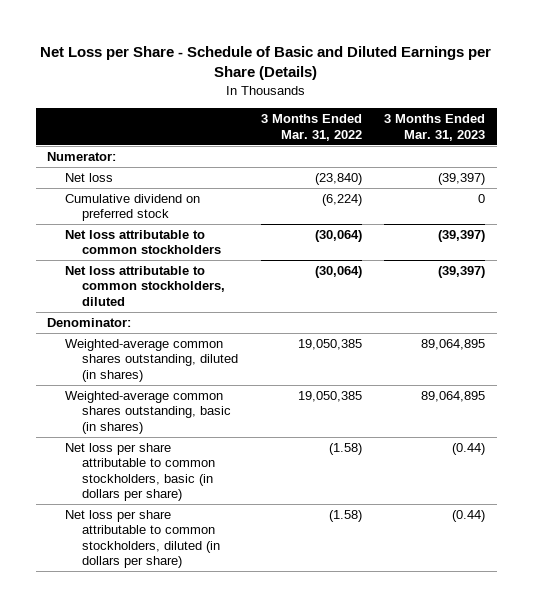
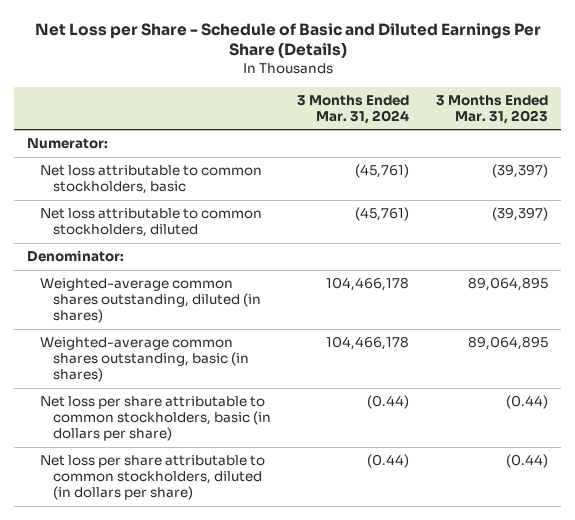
[40,45,492,81] Net Loss per Share - Schedule of Basic and Diluted Earnings per Share (Details) -> [34,22,541,59] Net Loss per Share - Schedule of Basic and Diluted Earnings Per Share (Details)
[260,114,362,141] 3 Months Ended Mar. 31, 2022 -> none
none -> [297,94,410,124] 3 Months Ended Mar. 31, 2024
[64,173,113,183] Net loss -> none
[64,194,200,222] Cumulative dividend on preferred stock -> none
[64,230,221,255] Net loss attributable to common stockholders -> [40,165,263,195] Net loss attributable to common stockholders, basic

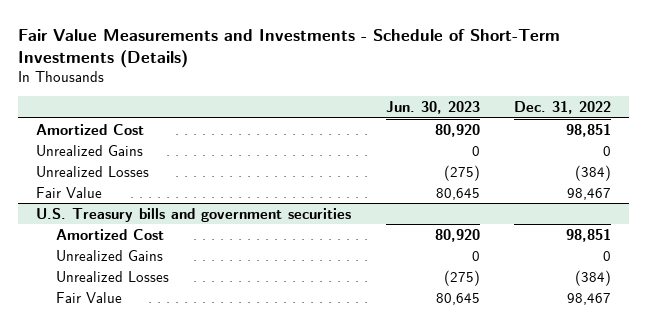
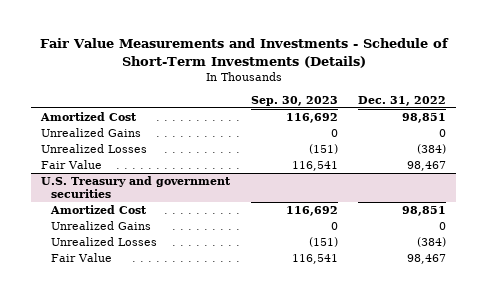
[385,101,480,115] Jun. 30, 2023 -> none
none -> [250,95,338,106] Sep. 30, 2023
[35,207,351,222] U.S. Treasury bills and government securities -> [41,176,232,198] U.S. Treasury and government securities

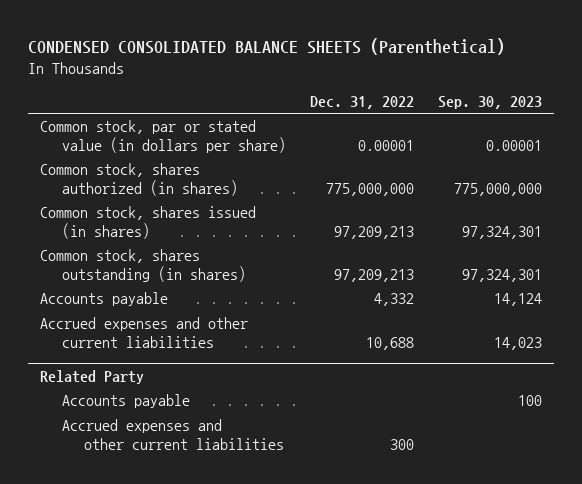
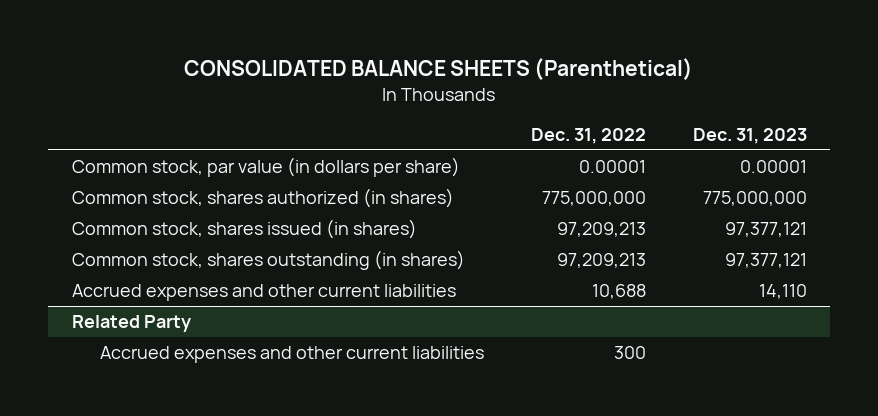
[28,38,506,56] CONDENSED CONSOLIDATED BALANCE SHEETS (Parenthetical) -> [184,58,694,81] CONSOLIDATED BALANCE SHEETS (Parenthetical)
[437,96,542,110] Sep. 30, 2023 -> none
none -> [692,127,807,144] Dec. 31, 2023
[39,120,287,153] Common stock, par or stated value (in dollars per share) -> [71,157,460,178] Common stock, par value (in dollars per share)
[39,292,168,307] Accounts payable -> none
[62,394,191,409] Accounts payable -> none

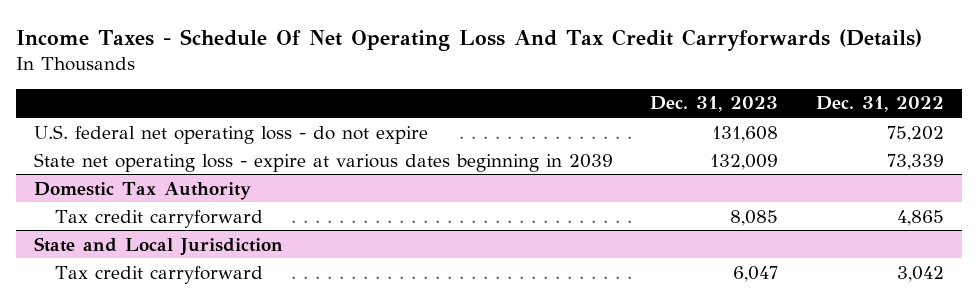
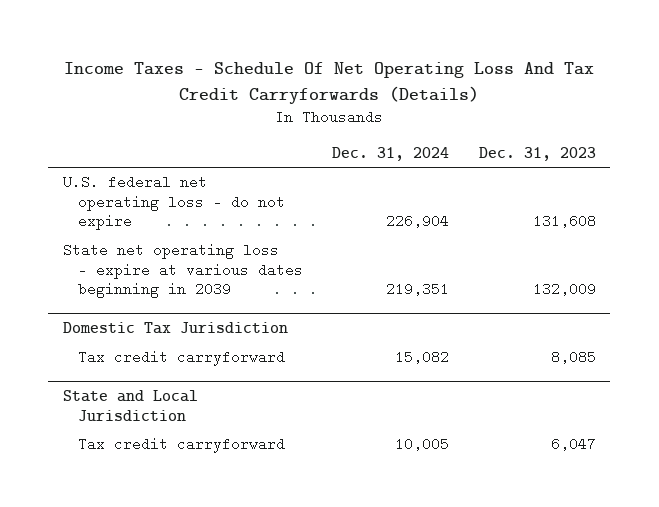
[815,96,944,113] Dec. 31, 2022 -> none
none -> [332,146,450,161] Dec. 31, 2024
[34,181,252,200] Domestic Tax Authority -> [63,322,289,335] Domestic Tax Jurisdiction

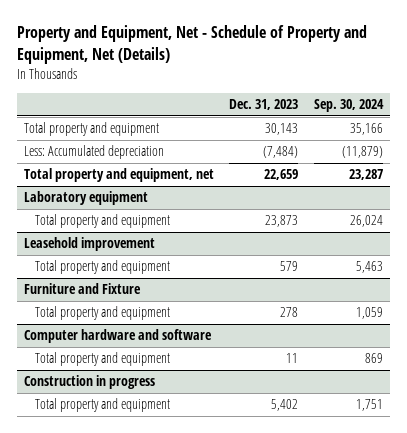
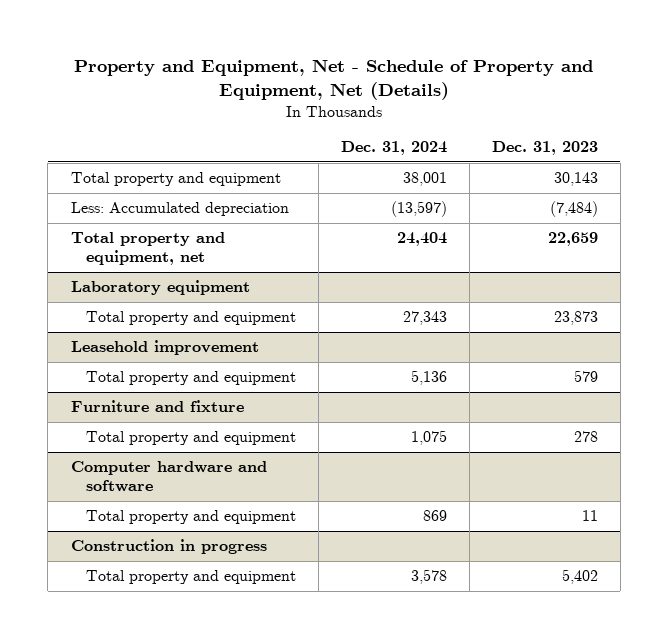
[313,99,384,113] Sep. 30, 2024 -> none
none -> [340,141,447,156] Dec. 31, 2024
[24,283,142,295] Furniture and Fixture -> [70,400,244,413] Furniture and fixture

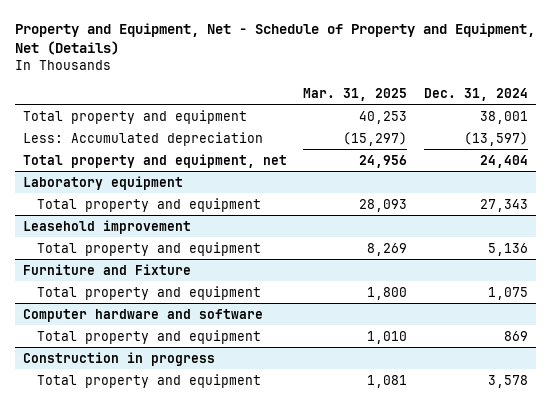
[491,141,598,156] Dec. 31, 2023 -> none
none -> [303,87,408,101] Mar. 31, 2025
[70,400,244,413] Furniture and fixture -> [22,263,191,275] Furniture and Fixture

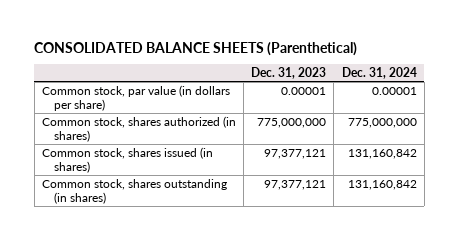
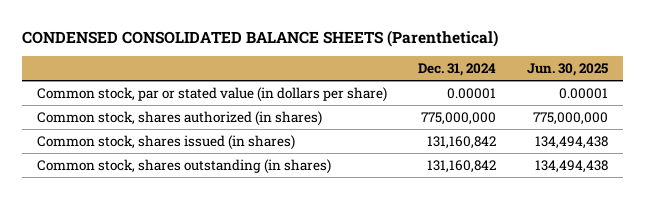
[34,41,358,56] CONSOLIDATED BALANCE SHEETS (Parenthetical) -> [22,29,499,47] CONDENSED CONSOLIDATED BALANCE SHEETS (Parenthetical)
[251,67,327,80] Dec. 31, 2023 -> none
none -> [527,63,609,77] Jun. 30, 2025
[42,84,231,112] Common stock, par value (in dollars per share) -> [37,86,388,102] Common stock, par or stated value (in dollars per share)

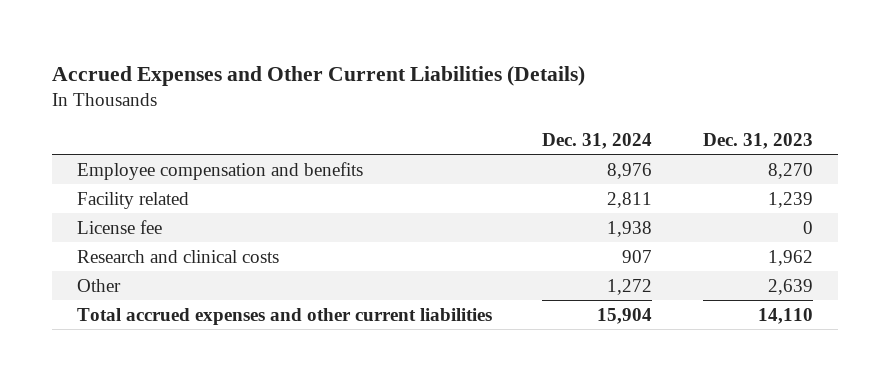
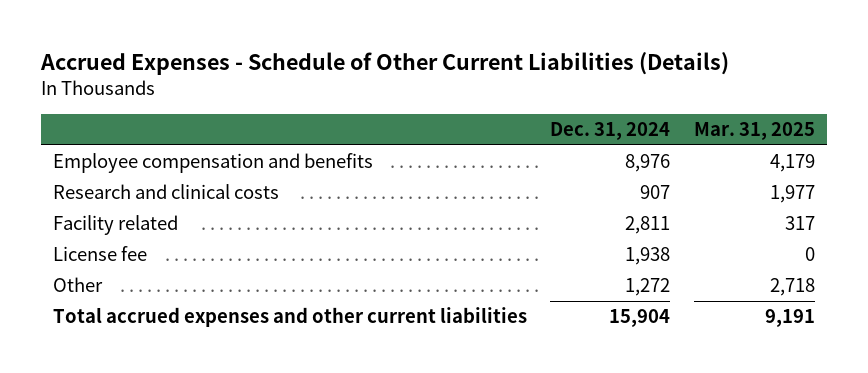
[51,65,585,86] Accrued Expenses and Other Current Liabilities (Details) -> [39,51,729,75] Accrued Expenses - Schedule of Other Current Liabilities (Details)
[702,132,813,149] Dec. 31, 2023 -> none
none -> [694,122,816,141] Mar. 31, 2025
[76,249,279,263] Research and clinical costs -> [52,184,279,200] Research and clinical costs

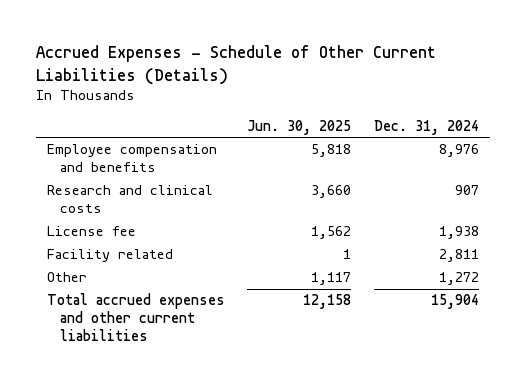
[694,122,816,141] Mar. 31, 2025 -> none
none -> [247,119,352,135] Jun. 30, 2025
[52,215,178,236] Facility related -> [47,249,174,263] Facility related

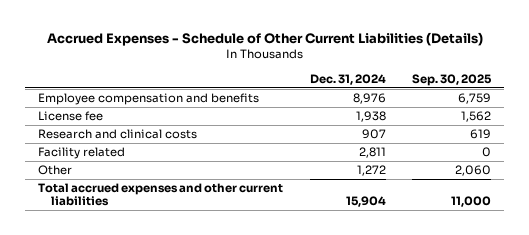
[247,119,352,135] Jun. 30, 2025 -> none
none -> [411,73,492,86] Sep. 30, 2025
[47,185,214,214] Research and clinical costs -> [38,129,198,140] Research and clinical costs

